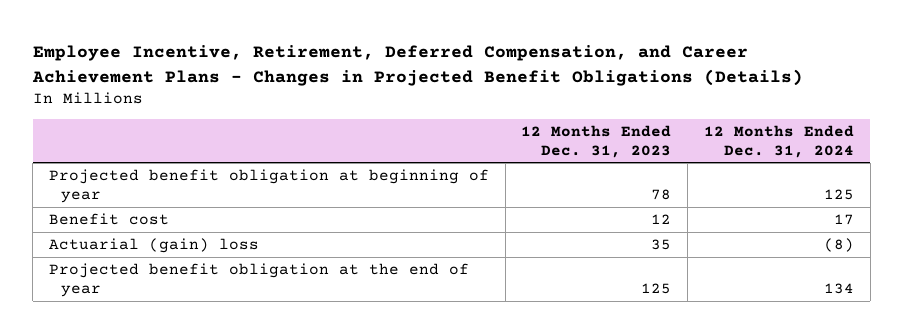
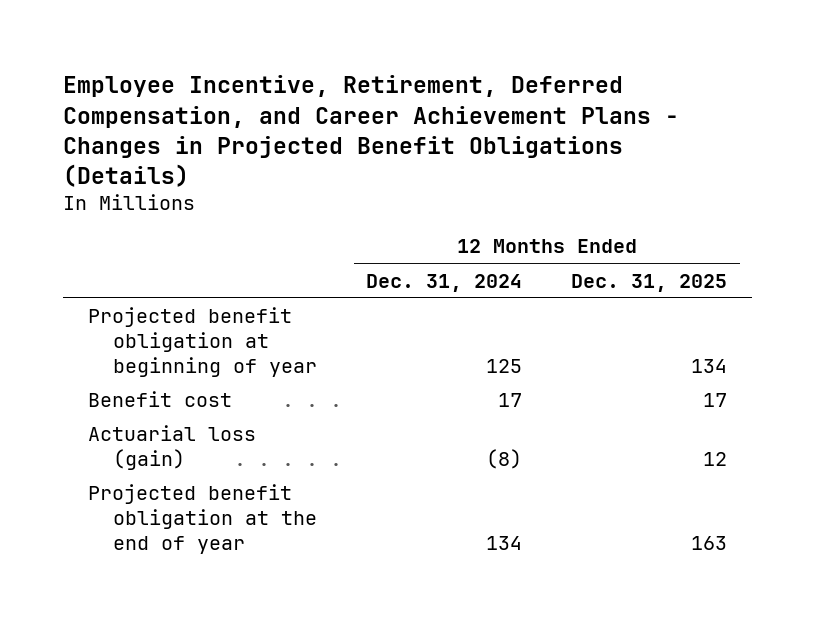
[521,124,672,158] 12 Months Ended Dec. 31, 2023 -> none
none -> [571,273,728,292] Dec. 31, 2025
[48,237,259,253] Actuarial (gain) loss -> [87,425,256,471] Actuarial loss (gain)

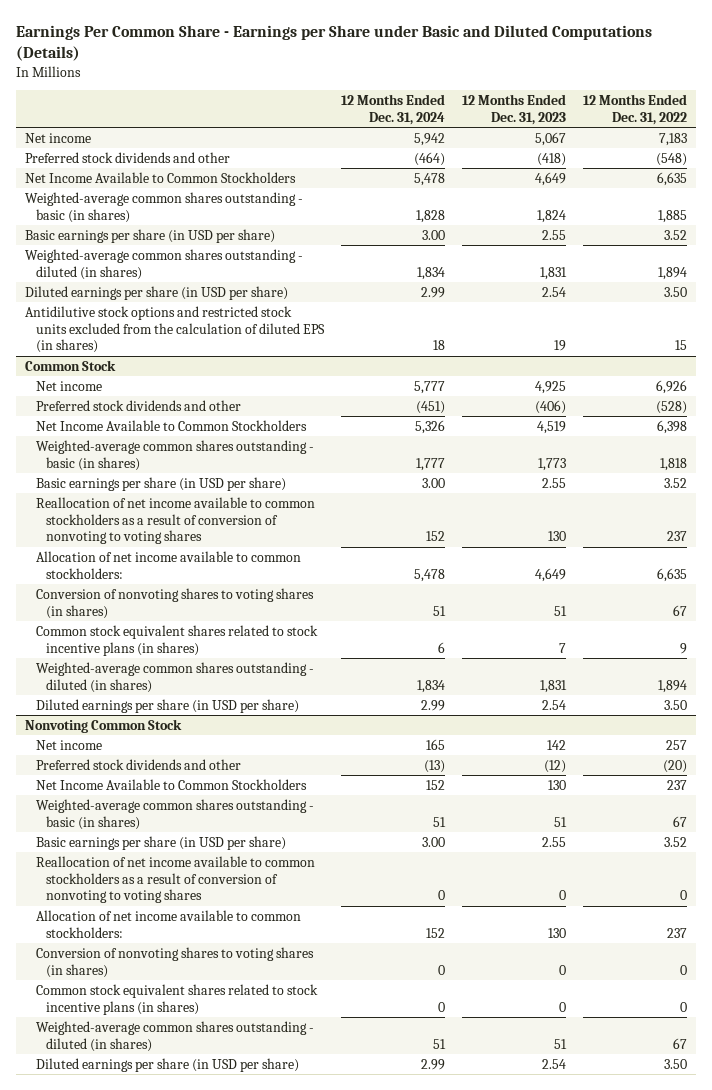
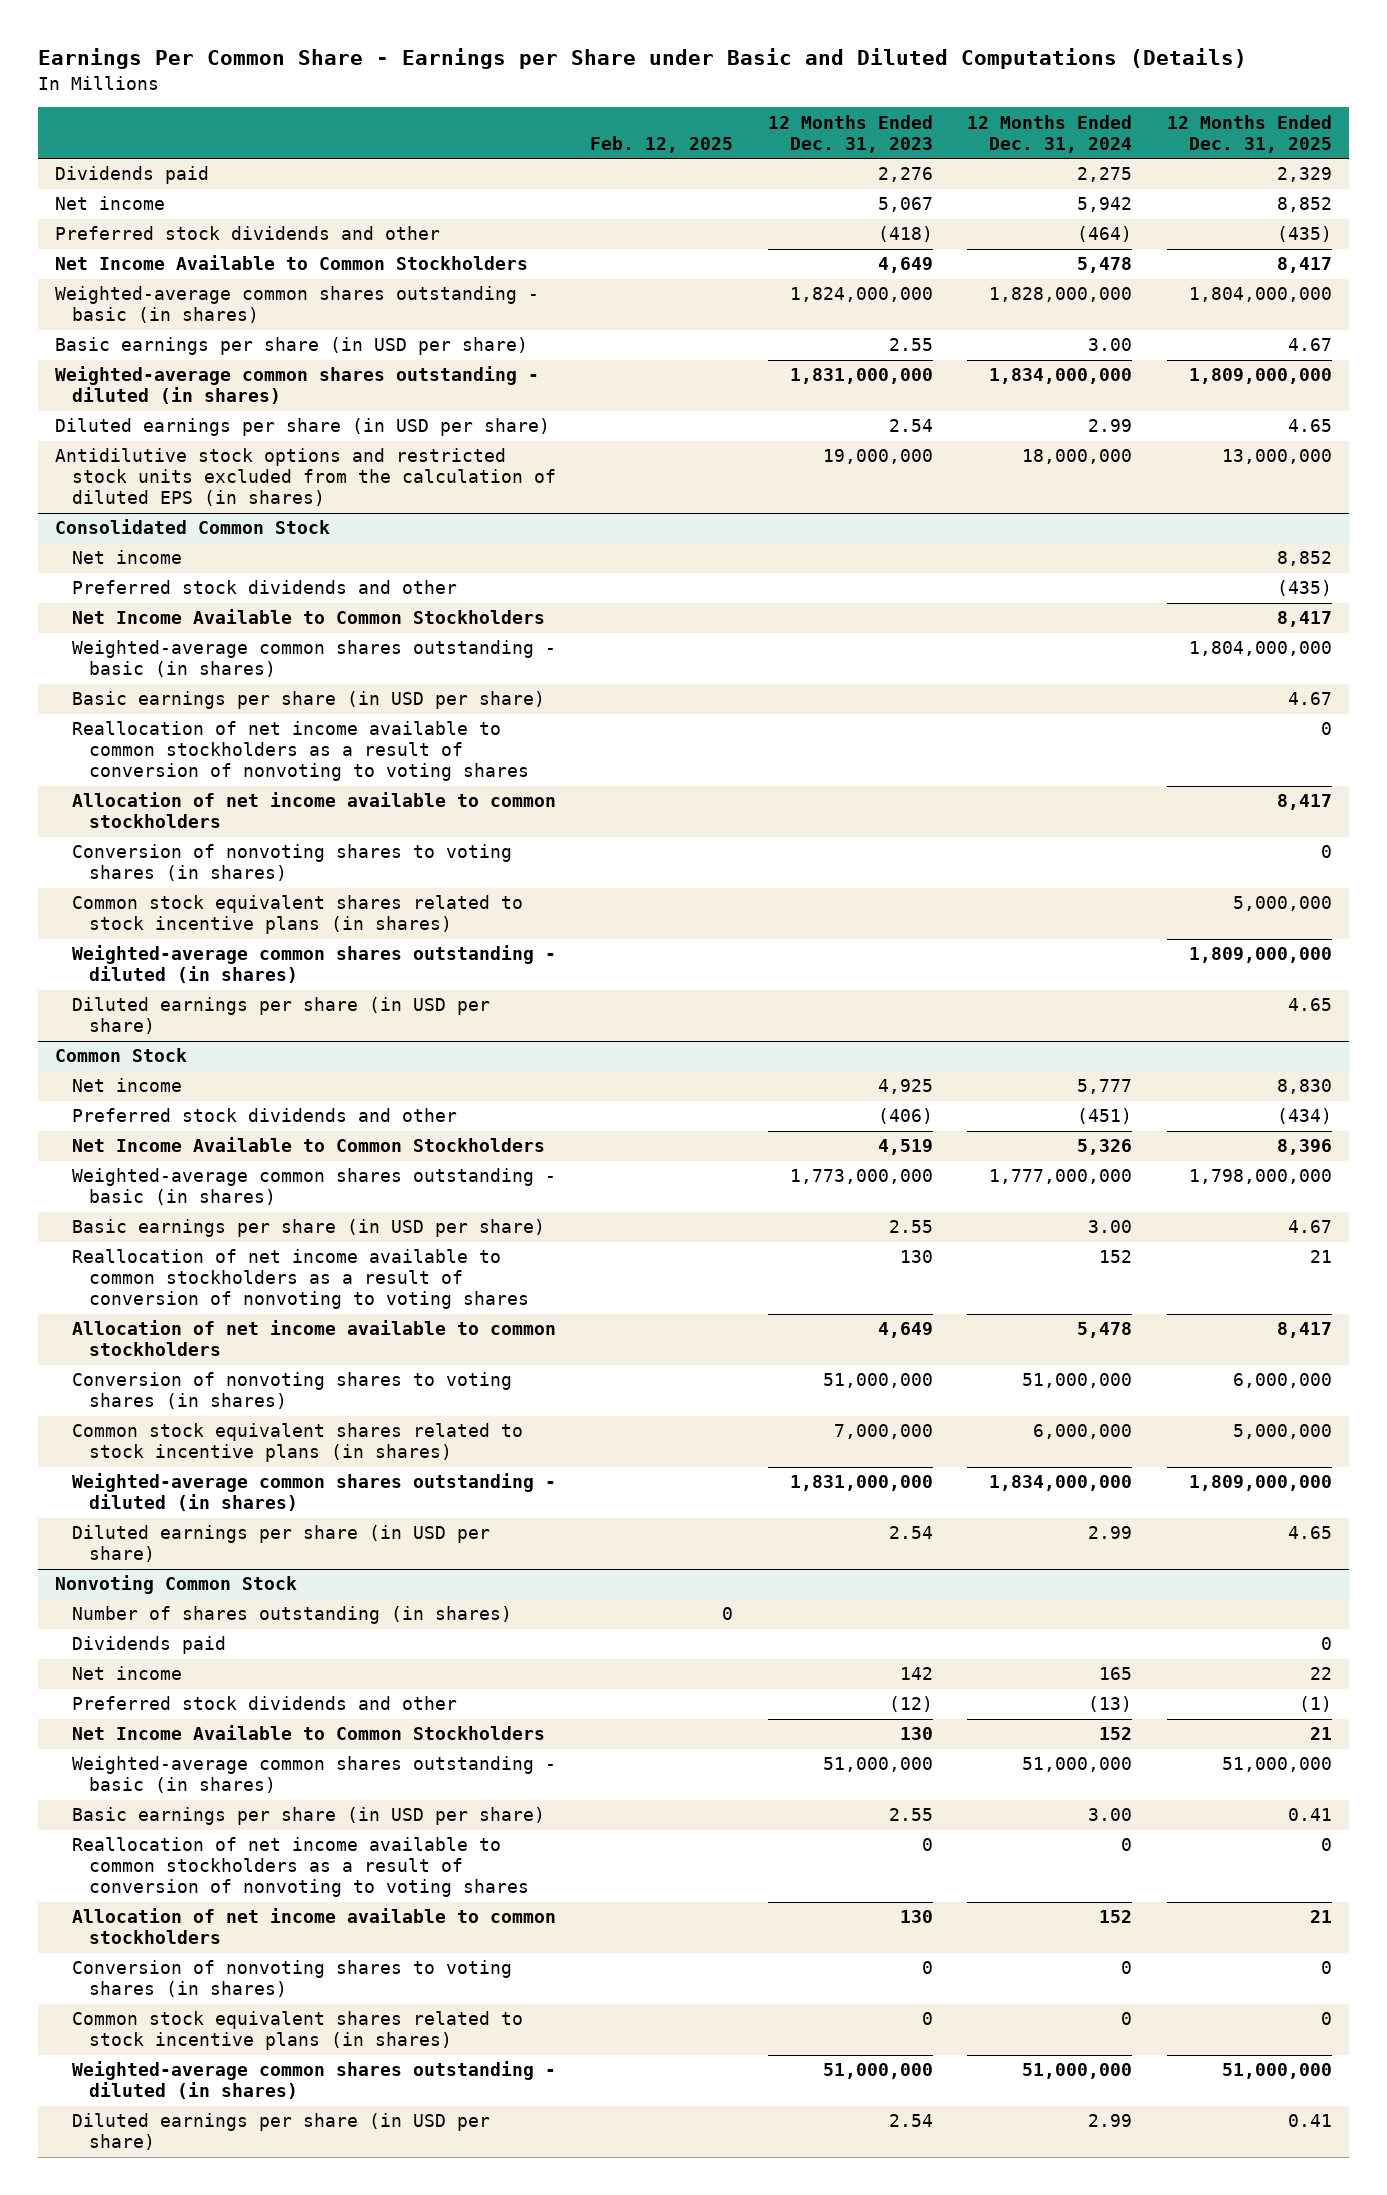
[583,93,688,125] 12 Months Ended Dec. 31, 2022 -> none
none -> [590,135,734,153] Feb. 12, 2025
none -> [1166,114,1332,153] 12 Months Ended Dec. 31, 2025
none -> [54,166,209,185] Dividends paid
[415,209,445,223] 1,828 -> [989,287,1133,303] 1,828,000,000
[537,209,567,223] 1,824 -> [789,287,933,303] 1,824,000,000
[416,266,445,280] 1,834 -> [989,368,1133,385] 1,834,000,000
[540,266,568,280] 1,831 -> [789,368,933,385] 1,831,000,000
[432,340,445,351] 18 -> [1022,449,1133,465] 18,000,000
[554,340,567,352] 19 -> [822,449,933,465] 19,000,000
none -> [54,519,330,535] Consolidated Common Stock
none -> [71,550,182,565] Net income
none -> [71,580,457,595] Preferred stock dividends and other
none -> [71,609,545,625] Net Income Available to Common Stockholders
none -> [71,640,556,678] Weighted-average common shares outstanding - basic (in shares)
none -> [71,691,545,710] Basic earnings per share (in USD per share)
none -> [71,721,529,782] Reallocation of net income available to common stockholders as a result of conversion of nonvoting to voting shares
none -> [71,792,556,829] Allocation of net income available to common stockholders
none -> [71,844,512,882] Conversion of nonvoting shares to voting shares (in shares)
none -> [71,895,523,935] Common stock equivalent shares related to stock incentive plans (in shares)
none -> [71,945,556,984] Weighted-average common shares outstanding - diluted (in shares)
none -> [71,997,490,1035] Diluted earnings per share (in USD per share)
[415,457,445,471] 1,777 -> [989,1169,1133,1185] 1,777,000,000
[538,457,567,471] 1,773 -> [789,1169,933,1185] 1,773,000,000
[35,550,301,579] Allocation of net income available to common stockholders: -> [71,1320,556,1357] Allocation of net income available to common stockholders
[432,605,446,616] 51 -> [1022,1373,1133,1389] 51,000,000
[554,605,568,616] 51 -> [822,1373,933,1389] 51,000,000
[437,641,445,653] 6 -> [1033,1424,1133,1440] 6,000,000
[559,642,567,653] 7 -> [833,1424,933,1440] 7,000,000
[416,679,445,693] 1,834 -> [989,1475,1133,1492] 1,834,000,000
[540,679,568,693] 1,831 -> [789,1475,933,1492] 1,831,000,000
none -> [71,1606,512,1625] Number of shares outstanding (in shares)
none -> [71,1636,226,1655] Dividends paid
[432,816,446,827] 51 -> [1022,1757,1133,1773] 51,000,000
[554,816,568,827] 51 -> [822,1757,933,1773] 51,000,000
[35,909,301,938] Allocation of net income available to common stockholders: -> [71,1908,556,1945] Allocation of net income available to common stockholders
[432,1038,446,1049] 51 -> [1022,2063,1133,2080] 51,000,000
[554,1038,568,1049] 51 -> [822,2063,933,2080] 51,000,000

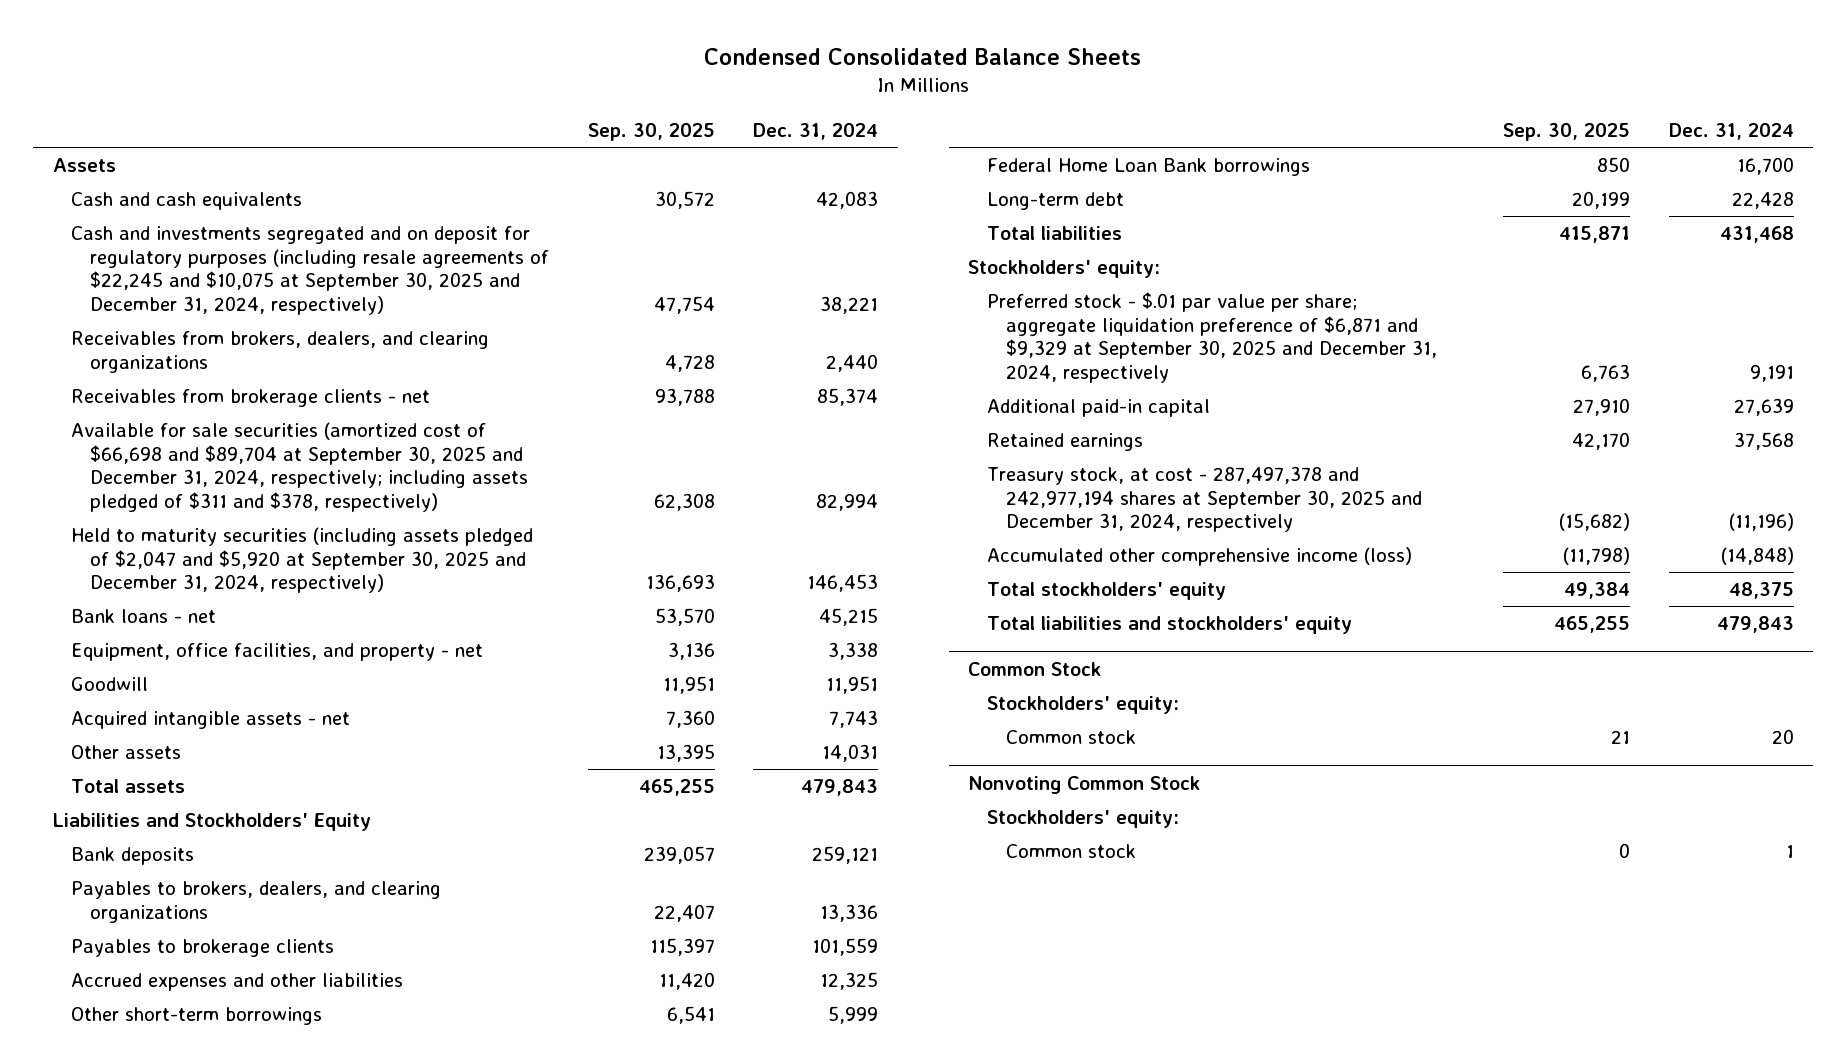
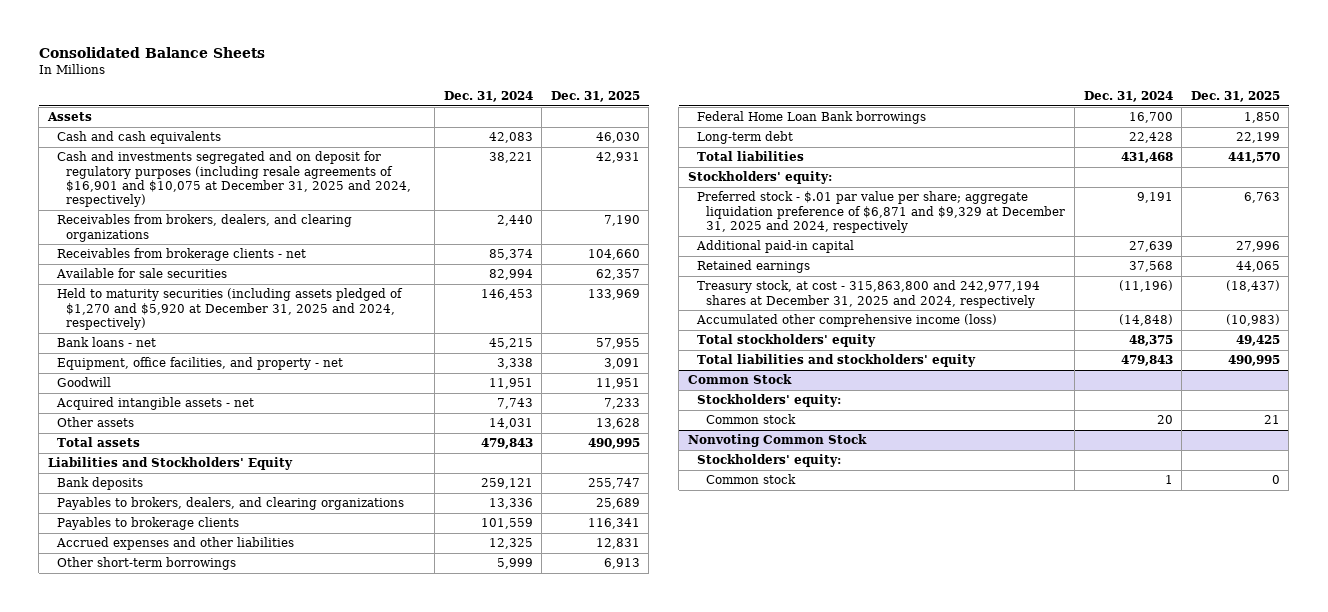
[704,47,1142,65] Condensed Consolidated Balance Sheets -> [38,46,265,58] Consolidated Balance Sheets
[587,122,715,141] Sep. 30, 2025 -> none
none -> [550,91,640,103] Dec. 31, 2025
[71,226,550,315] Cash and investments segregated and on deposit for regulatory purposes (including resale agreements of $22,245 and $10,075 at September 30, 2025 and December 31, 2024, respectively) -> [57,151,412,208] Cash and investments segregated and on deposit for regulatory purposes (including resale agreements of $16,901 and $10,075 at December 31, 2025 and 2024, respectively)
[71,422,529,512] Available for sale securities (amortized cost of $66,698 and $89,704 at September 30, 2025 and December 31, 2024, respectively; including assets pledged of $311 and $378, respectively) -> [56,268,228,279] Available for sale securities
[71,527,534,594] Held to maturity securities (including assets pledged of $2,047 and $5,920 at September 30, 2025 and December 31, 2024, respectively) -> [57,288,404,331] Held to maturity securities (including assets pledged of $1,270 and $5,920 at December 31, 2025 and 2024, respectively)
[986,292,1437,383] Preferred stock - $.01 par value per share; aggregate liquidation preference of $6,871 and $9,329 at September 30, 2025 and December 31, 2024, respectively -> [697,191,1066,234] Preferred stock - $.01 par value per share; aggregate liquidation preference of $6,871 and $9,329 at December 31, 2025 and 2024, respectively
[986,466,1422,533] Treasury stock, at cost - 287,497,378 and 242,977,194 shares at September 30, 2025 and December 31, 2024, respectively -> [697,280,1041,308] Treasury stock, at cost - 315,863,800 and 242,977,194 shares at December 31, 2025 and 2024, respectively

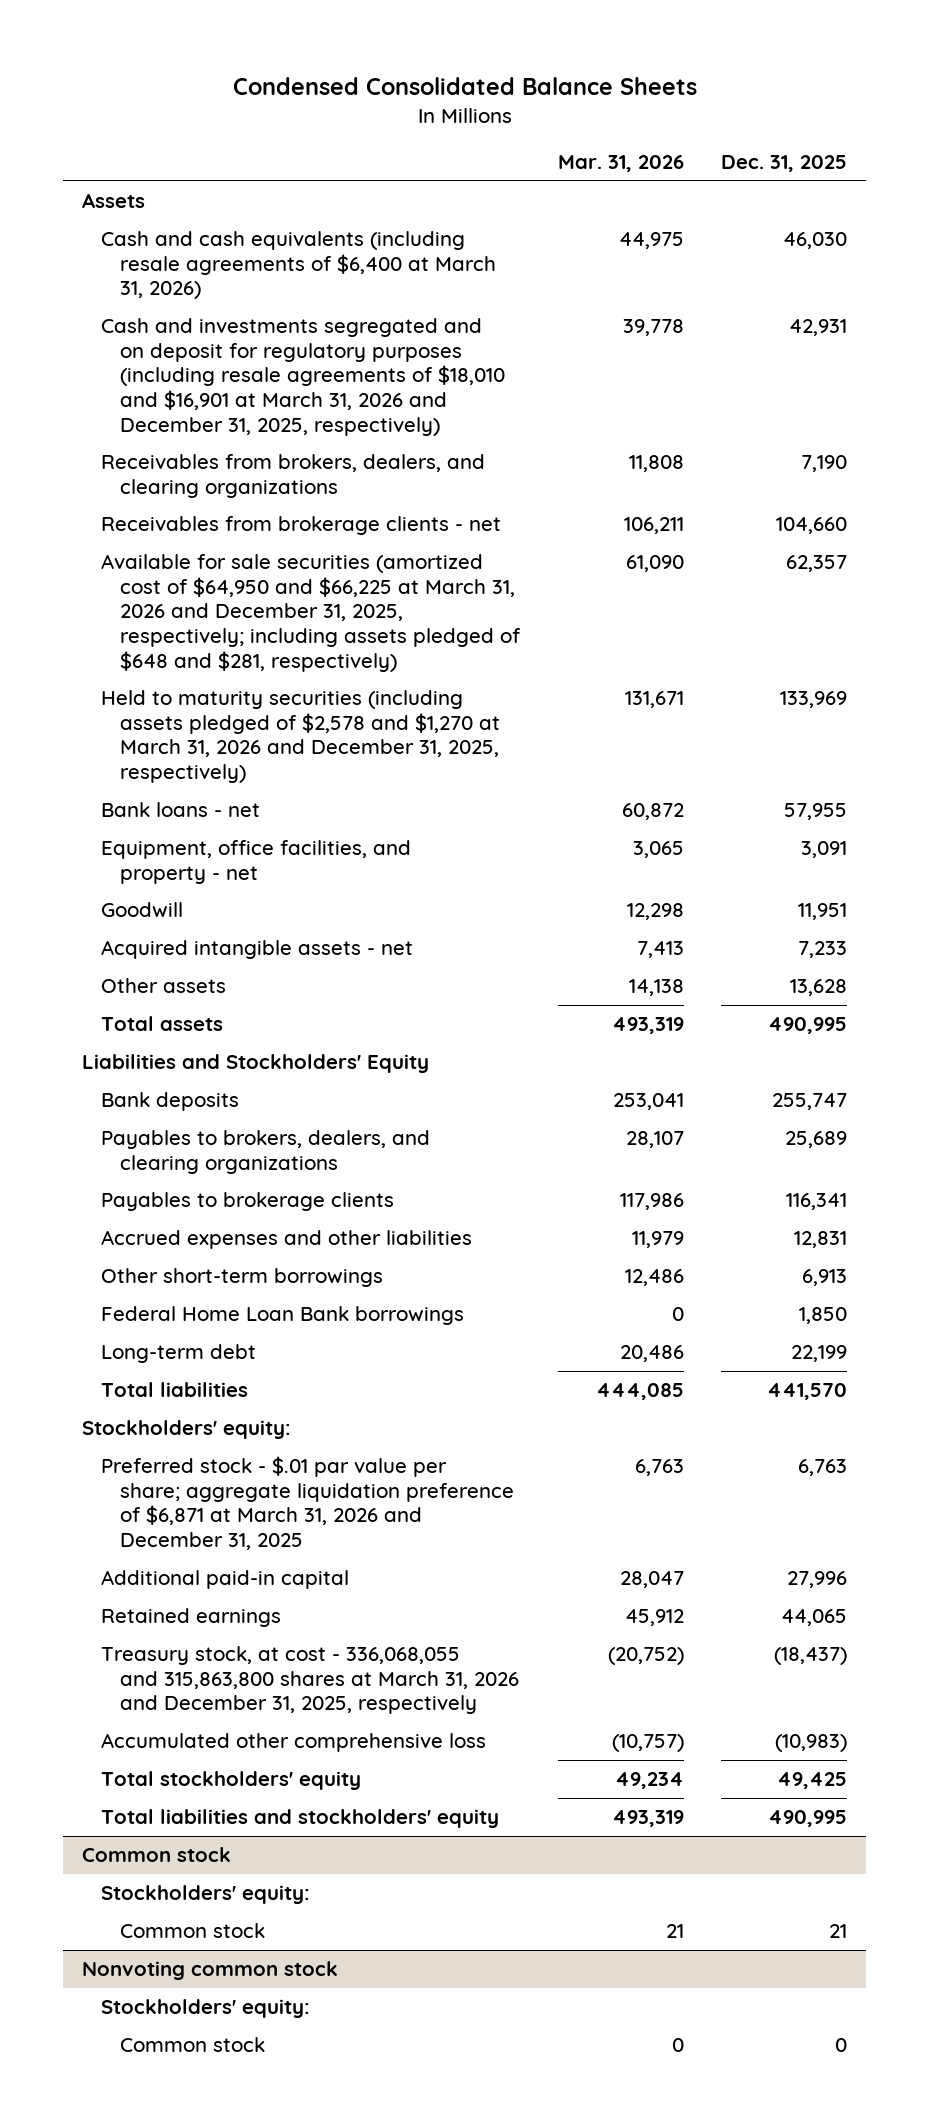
[38,46,265,58] Consolidated Balance Sheets -> [232,77,697,96] Condensed Consolidated Balance Sheets
[443,91,533,103] Dec. 31, 2024 -> none
none -> [557,155,684,173] Mar. 31, 2026
[57,131,222,145] Cash and cash equivalents -> [100,231,496,300] Cash and cash equivalents (including resale agreements of $6,400 at March 31, 2026)
[57,151,412,208] Cash and investments segregated and on deposit for regulatory purposes (including resale agreements of $16,901 and $10,075 at December 31, 2025 and 2024, respectively) -> [100,318,505,436] Cash and investments segregated and on deposit for regulatory purposes (including resale agreements of $18,010 and $16,901 at March 31, 2026 and December 31, 2025, respectively)
[56,268,228,279] Available for sale securities -> [100,554,521,672] Available for sale securities (amortized cost of $64,950 and $66,225 at March 31, 2026 and December 31, 2025, respectively; including assets pledged of $648 and $281, respectively)
[57,288,404,331] Held to maturity securities (including assets pledged of $1,270 and $5,920 at December 31, 2025 and 2024, respectively) -> [100,690,500,784] Held to maturity securities (including assets pledged of $2,578 and $1,270 at March 31, 2026 and December 31, 2025, respectively)
[697,191,1066,234] Preferred stock - $.01 par value per share; aggregate liquidation preference of $6,871 and $9,329 at December 31, 2025 and 2024, respectively -> [100,1456,514,1551] Preferred stock - $.01 par value per share; aggregate liquidation preference of $6,871 at March 31, 2026 and December 31, 2025
[697,280,1041,308] Treasury stock, at cost - 315,863,800 and 242,977,194 shares at December 31, 2025 and 2024, respectively -> [100,1646,519,1715] Treasury stock, at cost - 336,068,055 and 315,863,800 shares at March 31, 2026 and December 31, 2025, respectively
[696,314,998,328] Accumulated other comprehensive income (loss) -> [100,1733,486,1753] Accumulated other comprehensive loss
[688,374,793,385] Common Stock -> [82,1847,232,1863] Common stock
[688,434,868,448] Nonvoting Common Stock -> [82,1961,339,1981] Nonvoting common stock

